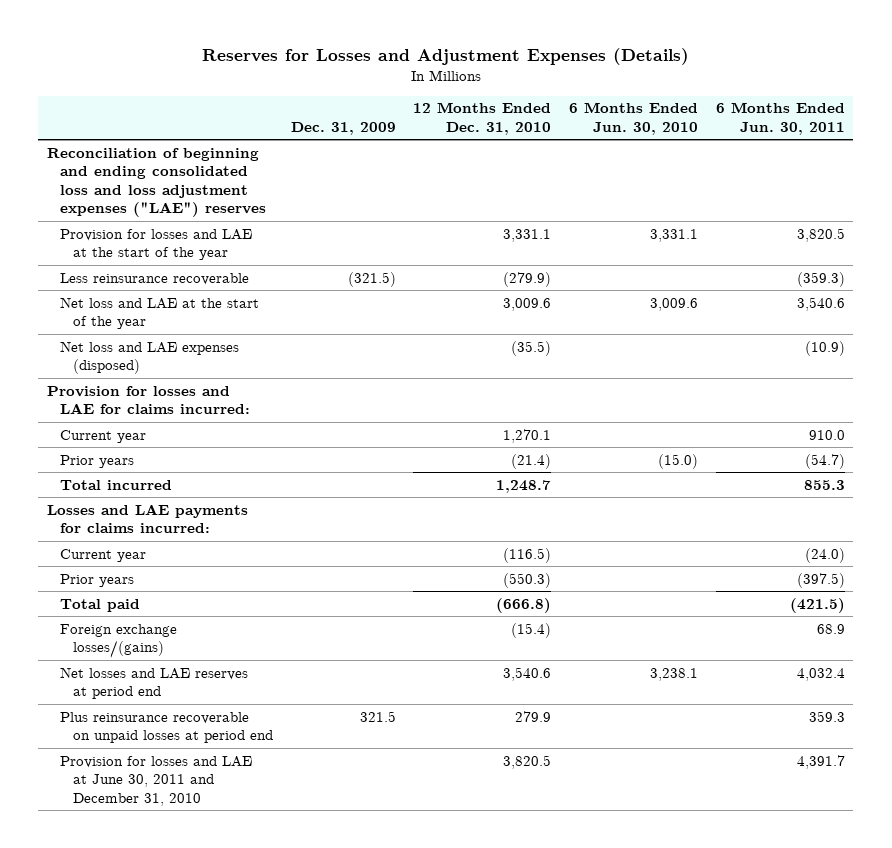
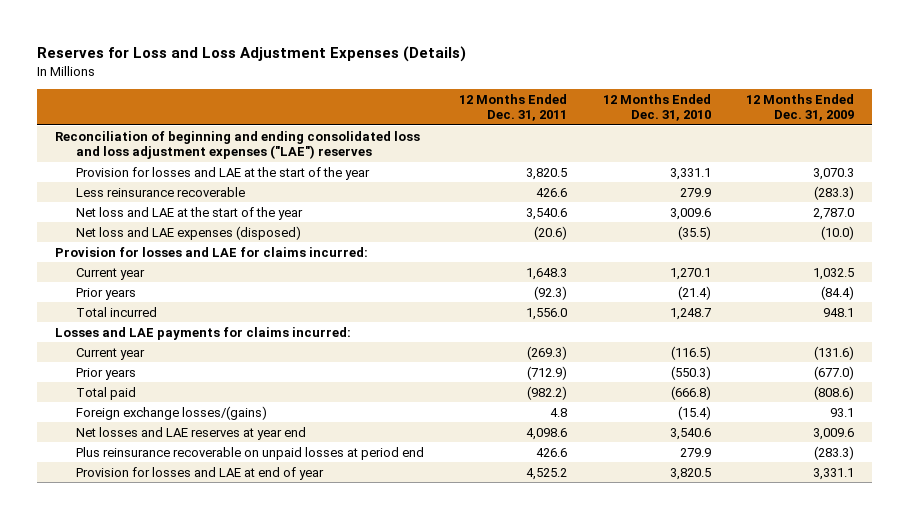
[201,48,689,66] Reserves for Losses and Adjustment Expenses (Details) -> [37,46,467,63] Reserves for Loss and Loss Adjustment Expenses (Details)
[290,121,396,135] Dec. 31, 2009 -> none
[569,102,699,135] 6 Months Ended Jun. 30, 2010 -> none
[715,102,845,135] 6 Months Ended Jun. 30, 2011 -> none
none -> [459,94,568,122] 12 Months Ended Dec. 31, 2011
none -> [746,94,855,122] 12 Months Ended Dec. 31, 2009
[503,271,552,287] (279.9) -> [679,187,711,197] 279.9
[60,666,249,700] Net losses and LAE reserves at period end -> [75,426,306,440] Net losses and LAE reserves at year end
[60,755,253,806] Provision for losses and LAE at June 30, 2011 and December 31, 2010 -> [75,466,324,480] Provision for losses and LAE at end of year

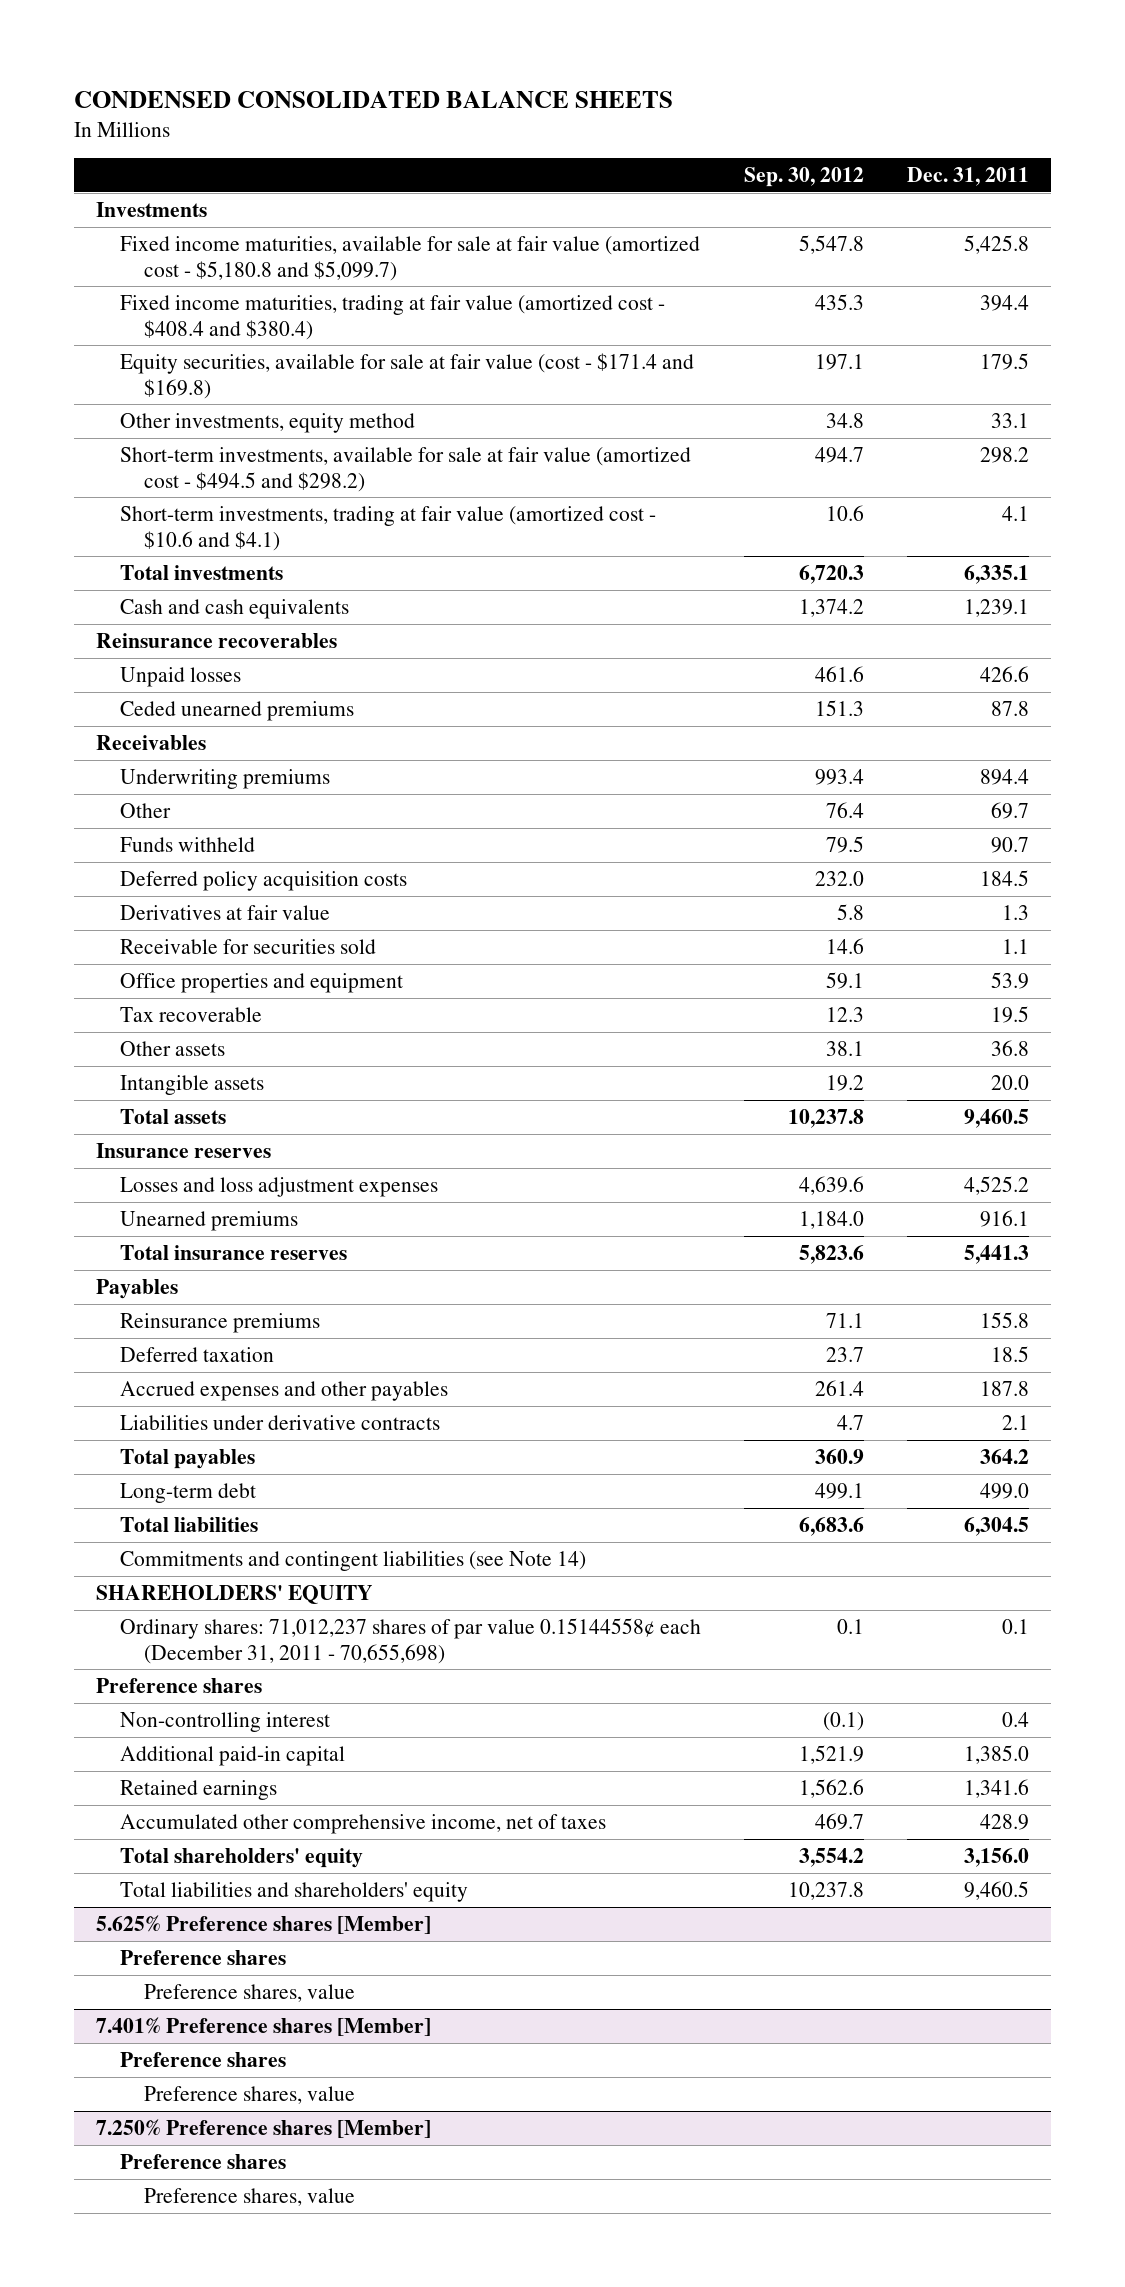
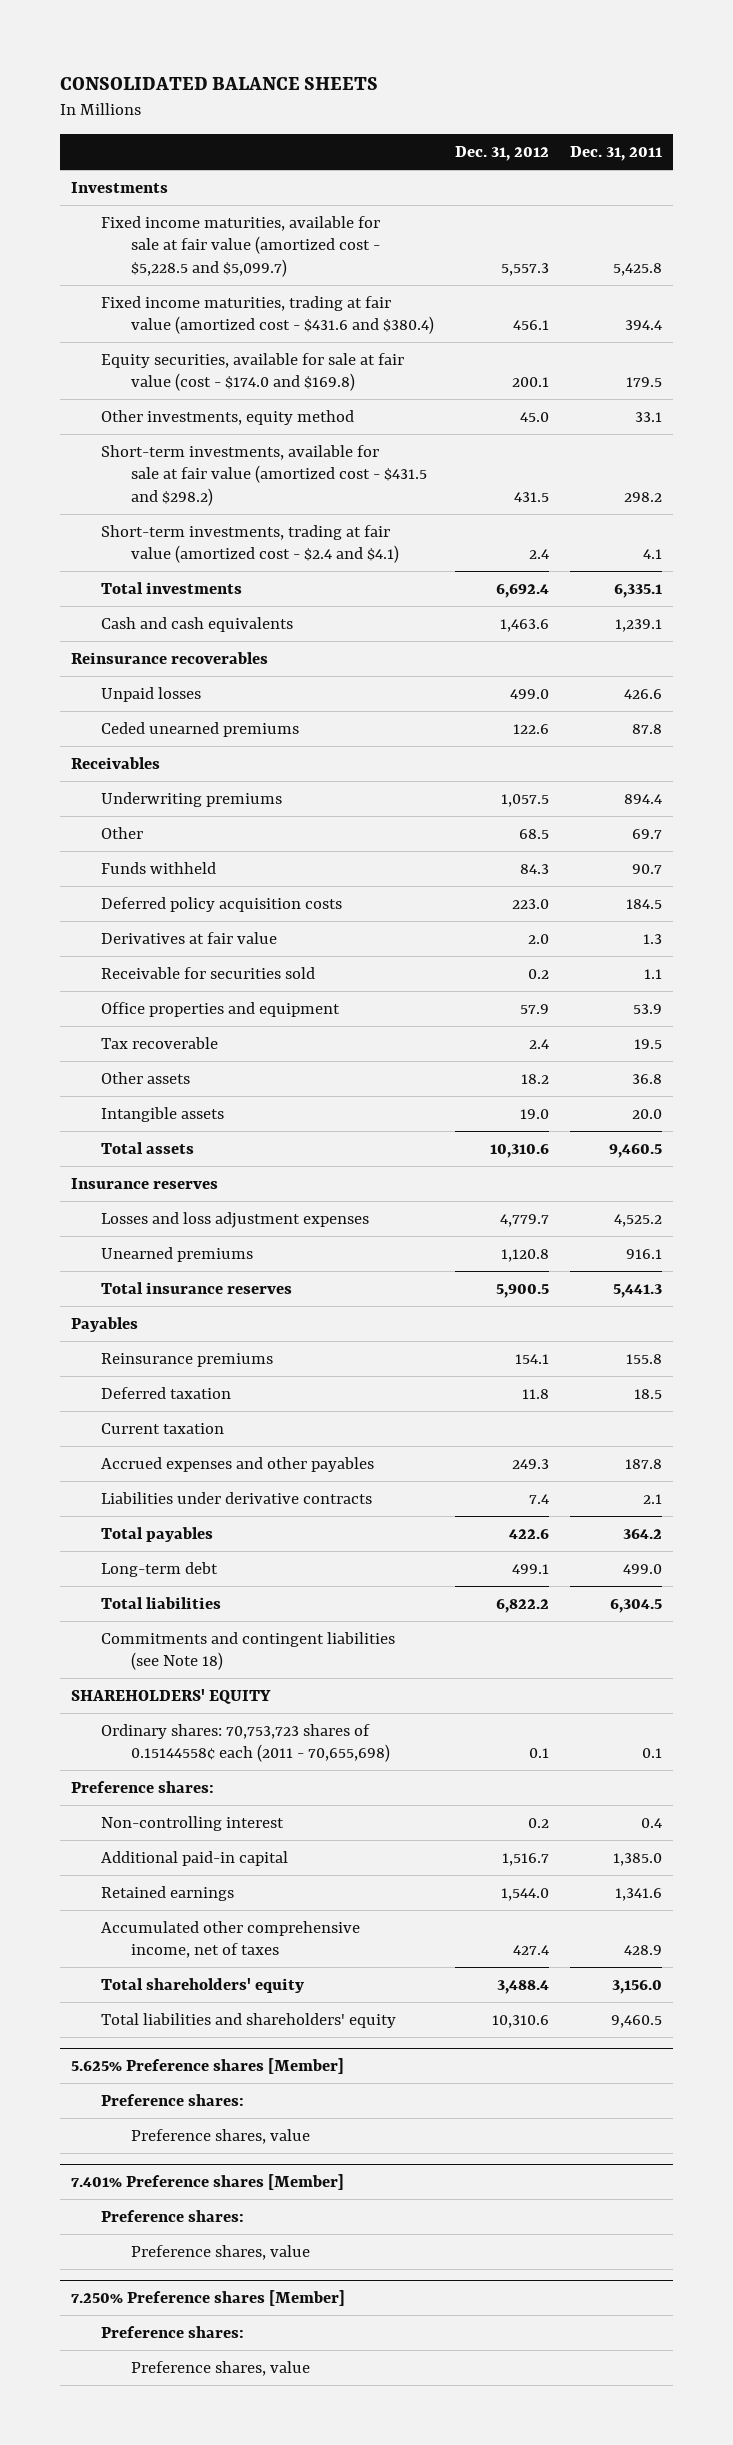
[74,90,674,108] CONDENSED CONSOLIDATED BALANCE SHEETS -> [60,76,379,90] CONSOLIDATED BALANCE SHEETS
[744,167,865,188] Sep. 30, 2012 -> none
none -> [455,146,550,162] Dec. 31, 2012
[120,235,701,281] Fixed income maturities, available for sale at fair value (amortized cost - $5,180.8 and $5,099.7) -> [100,215,381,277] Fixed income maturities, available for sale at fair value (amortized cost - $5,228.5 and $5,099.7)
[120,294,666,340] Fixed income maturities, trading at fair value (amortized cost - $408.4 and $380.4) -> [100,295,435,335] Fixed income maturities, trading at fair value (amortized cost - $431.6 and $380.4)
[120,352,695,399] Equity securities, available for sale at fair value (cost - $171.4 and $169.8) -> [100,352,404,392] Equity securities, available for sale at fair value (cost - $174.0 and $169.8)
[120,446,692,492] Short-term investments, available for sale at fair value (amortized cost - $494.5 and $298.2) -> [100,444,428,506] Short-term investments, available for sale at fair value (amortized cost - $431.5 and $298.2)
[120,505,657,551] Short-term investments, trading at fair value (amortized cost - $10.6 and $4.1) -> [100,524,400,564] Short-term investments, trading at fair value (amortized cost - $2.4 and $4.1)
none -> [100,1422,224,1434] Current taxation
[120,1550,587,1571] Commitments and contingent liabilities (see Note 14) -> [100,1631,395,1671] Commitments and contingent liabilities (see Note 18)
[120,1617,702,1664] Ordinary shares: 71,012,237 shares of par value 0.15144558¢ each (December 31, 2011 - 70,655,698) -> [100,1723,391,1763] Ordinary shares: 70,753,723 shares of 0.15144558¢ each (2011 - 70,655,698)
[95,1677,262,1693] Preference shares -> [70,1780,214,1793] Preference shares:
[120,1949,287,1965] Preference shares -> [100,2093,244,2106] Preference shares:
[120,2051,287,2067] Preference shares -> [100,2209,244,2222] Preference shares:
[120,2153,287,2169] Preference shares -> [100,2325,244,2338] Preference shares:

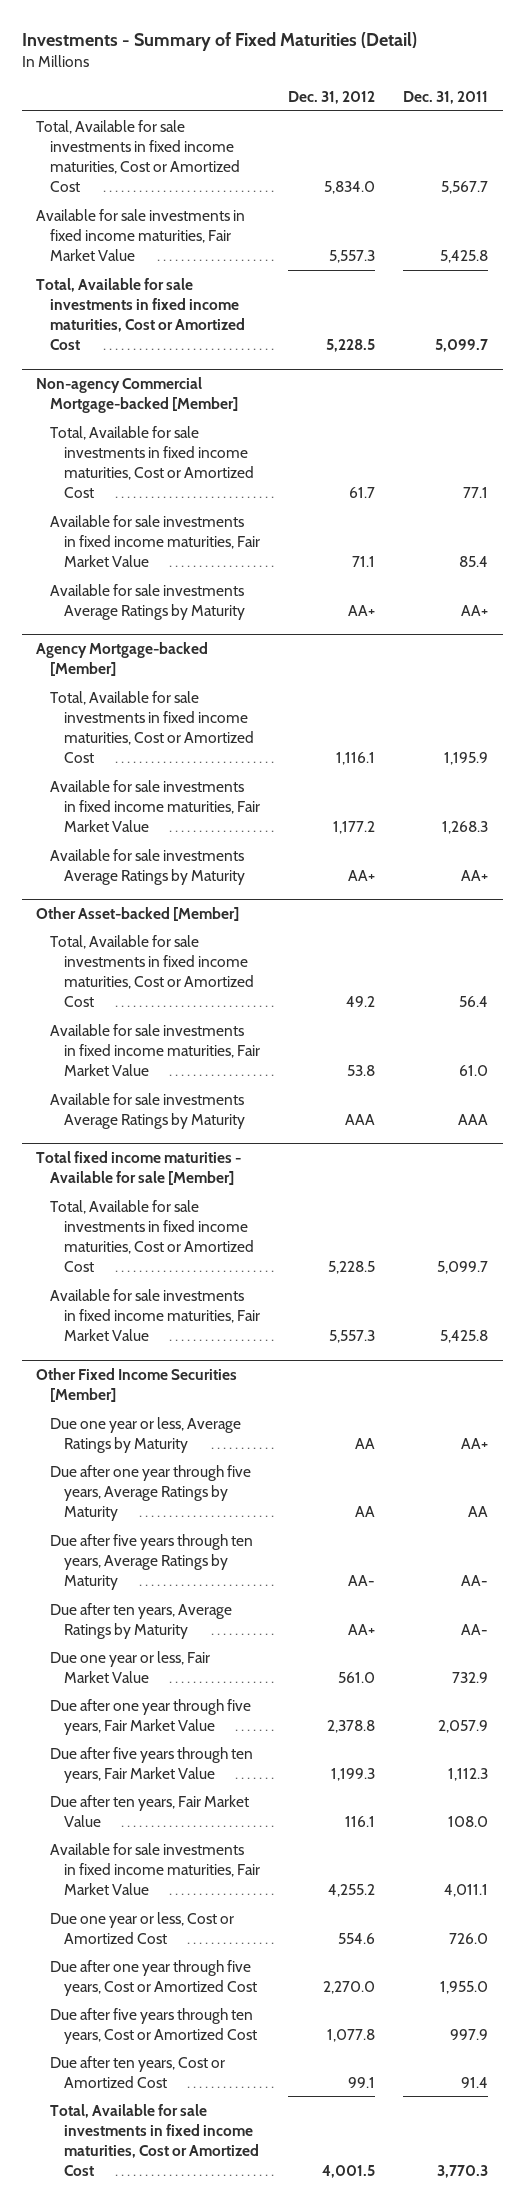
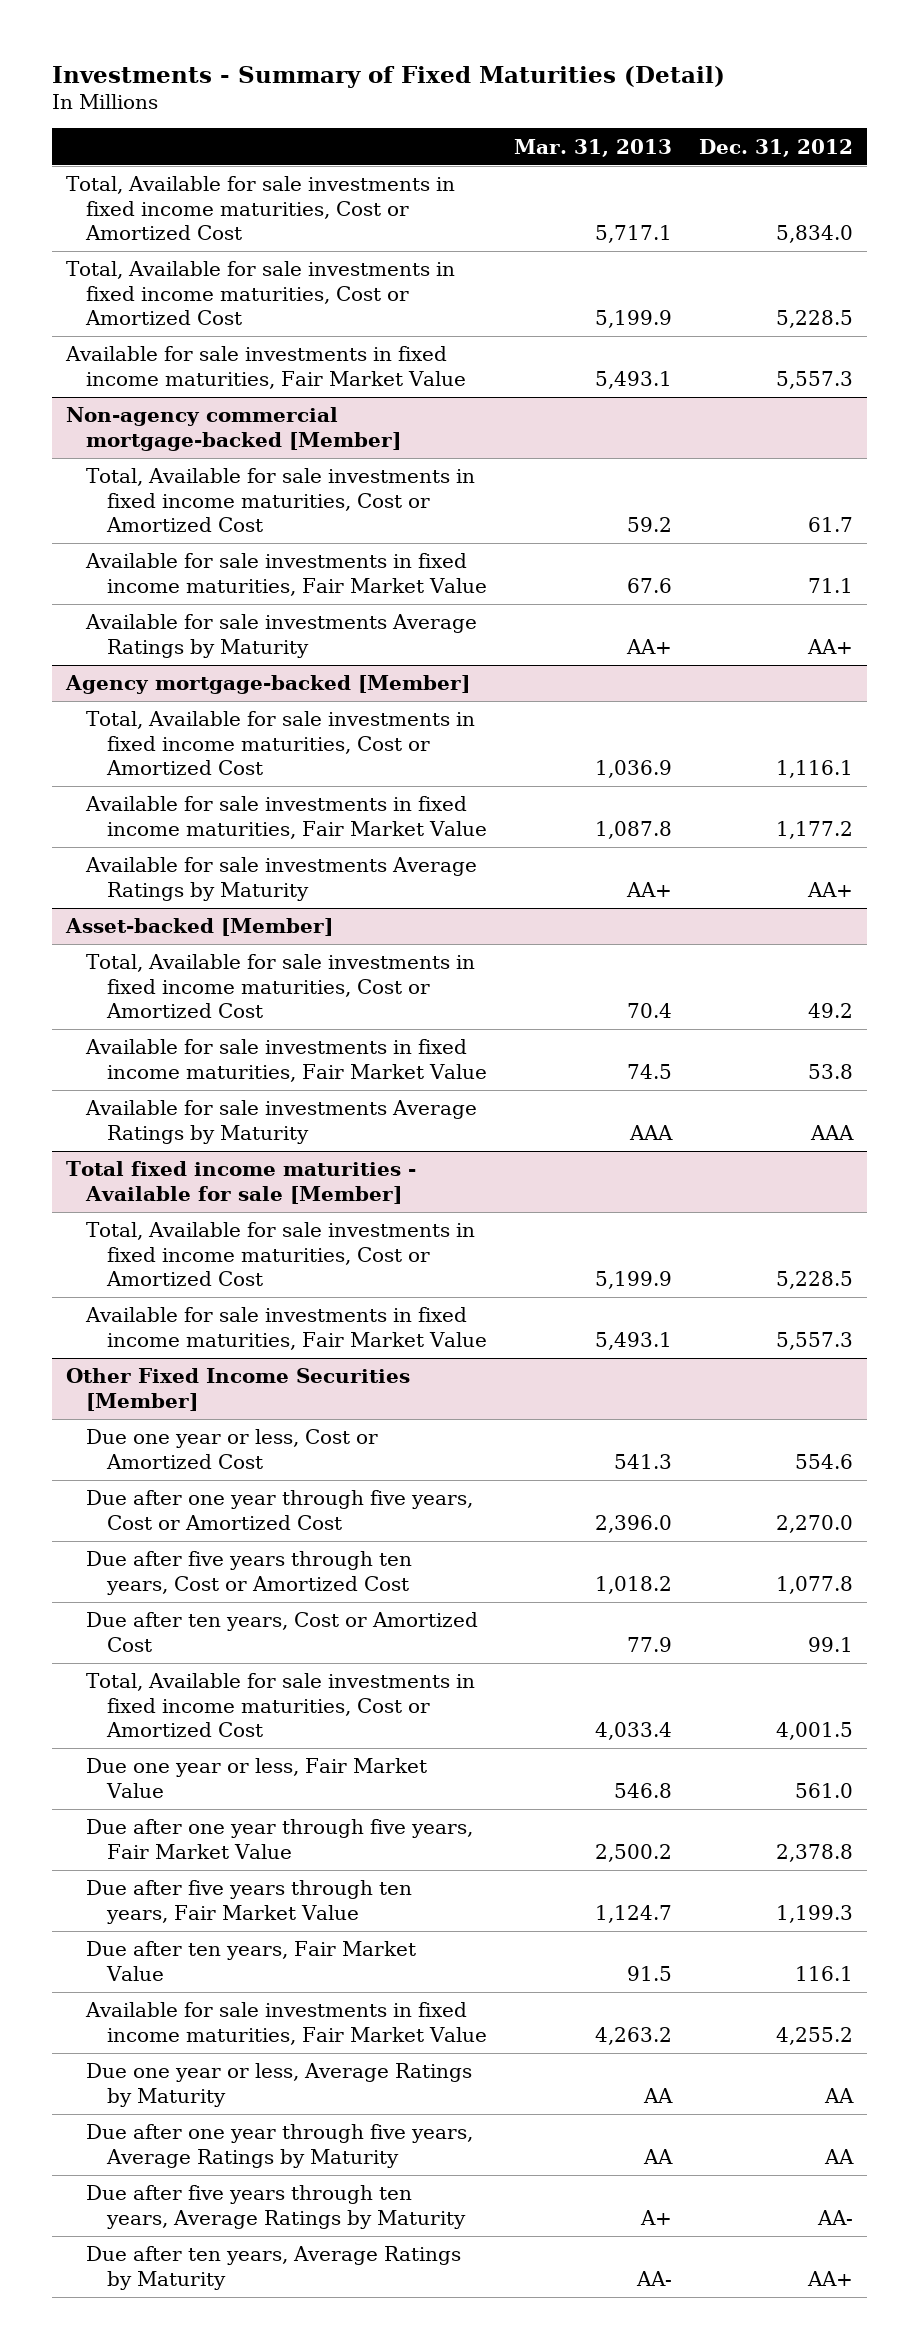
[403,91,489,105] Dec. 31, 2011 -> none
none -> [514,138,673,157] Mar. 31, 2013
[35,208,245,261] Available for sale investments in fixed income maturities, Fair Market Value -> [65,346,467,389] Available for sale investments in fixed income maturities, Fair Market Value
[35,376,238,413] Non-agency Commercial Mortgage-backed [Member] -> [66,407,402,451] Non-agency commercial mortgage-backed [Member]
[35,641,208,676] Agency Mortgage-backed [Member] -> [65,675,471,695] Agency mortgage-backed [Member]
[35,906,239,921] Other Asset-backed [Member] -> [65,918,334,937] Asset-backed [Member]
[49,1650,210,1683] Due one year or less, Fair Market Value -> [86,1758,428,1798] Due one year or less, Fair Market Value
[49,1698,251,1735] Due after one year through five years, Fair Market Value -> [86,1819,474,1859] Due after one year through five years, Fair Market Value
[49,1746,253,1783] Due after five years through ten years, Fair Market Value -> [86,1880,413,1924] Due after five years through ten years, Fair Market Value
[49,1794,249,1827] Due after ten years, Fair Market Value -> [86,1941,417,1981] Due after ten years, Fair Market Value
[49,1842,260,1895] Available for sale investments in fixed income maturities, Fair Market Value -> [85,2002,487,2045] Available for sale investments in fixed income maturities, Fair Market Value
[49,1416,241,1453] Due one year or less, Average Ratings by Maturity -> [86,2063,473,2107] Due one year or less, Average Ratings by Maturity
[49,1464,251,1521] Due after one year through five years, Average Ratings by Maturity -> [86,2124,474,2168] Due after one year through five years, Average Ratings by Maturity
[49,1533,253,1590] Due after five years through ten years, Average Ratings by Maturity -> [86,2185,466,2229] Due after five years through ten years, Average Ratings by Maturity
[49,1602,232,1639] Due after ten years, Average Ratings by Maturity -> [86,2246,462,2290] Due after ten years, Average Ratings by Maturity

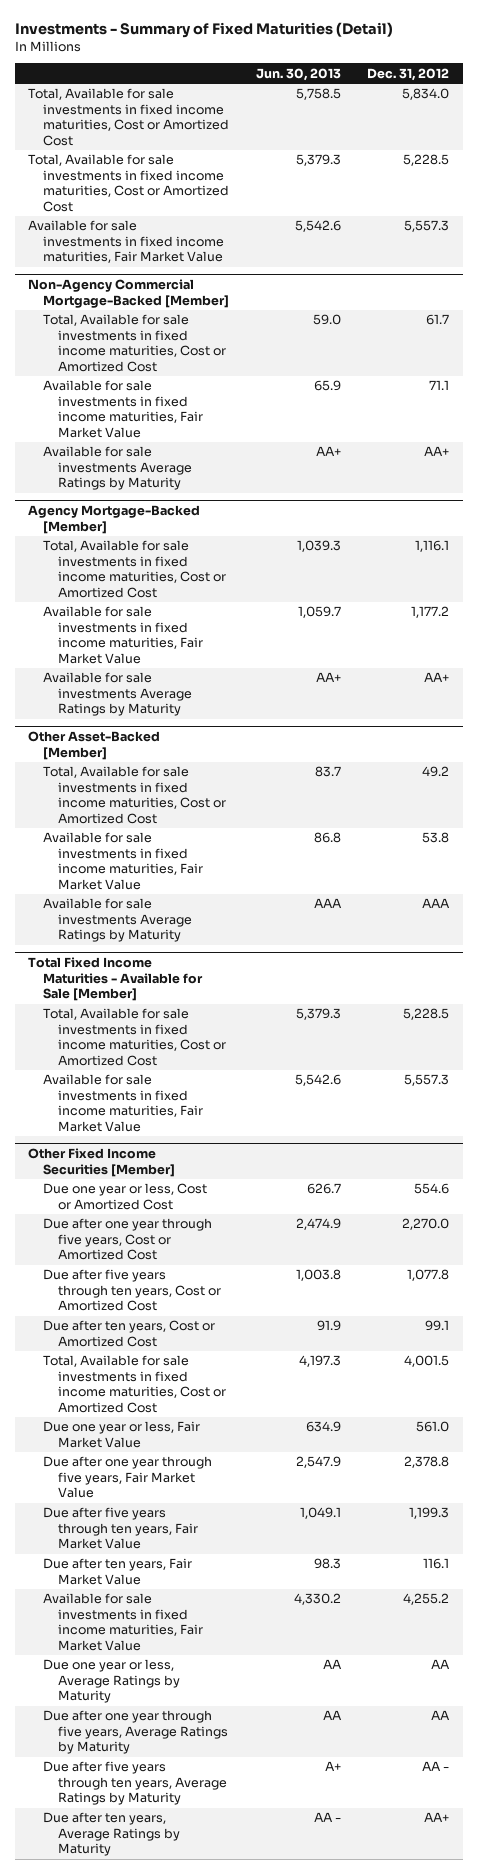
[514,138,673,157] Mar. 31, 2013 -> none
none -> [255,67,341,81] Jun. 30, 2013
[66,407,402,451] Non-agency commercial mortgage-backed [Member] -> [28,279,230,308] Non-Agency Commercial Mortgage-Backed [Member]
[65,675,471,695] Agency mortgage-backed [Member] -> [28,505,201,534] Agency Mortgage-Backed [Member]
[65,918,334,937] Asset-backed [Member] -> [28,731,161,760] Other Asset-Backed [Member]
[66,1161,417,1204] Total fixed income maturities - Available for sale [Member] -> [28,957,204,1002] Total Fixed Income Maturities - Available for Sale [Member]
[817,2209,854,2225] AA- -> [422,1761,450,1772] AA -

